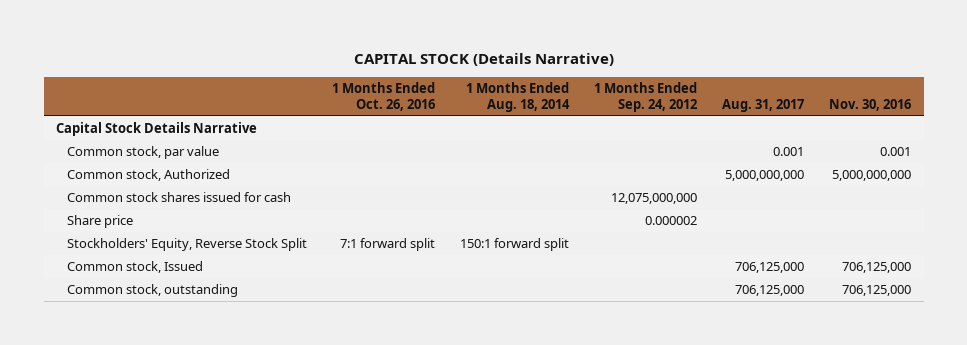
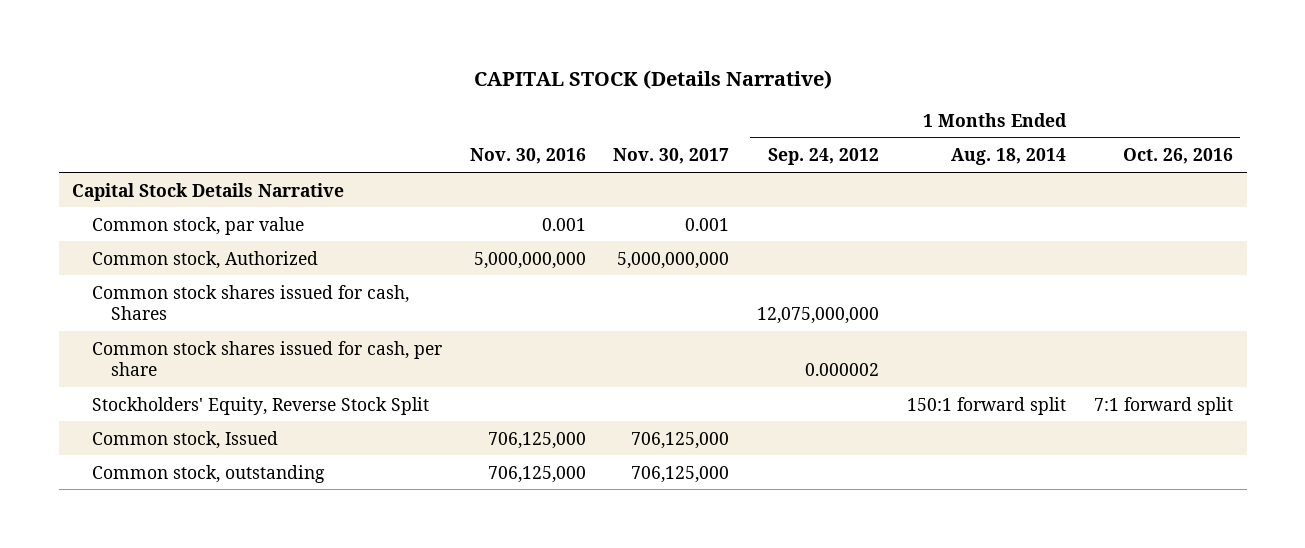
[722,98,805,112] Aug. 31, 2017 -> none
none -> [613,148,730,165] Nov. 30, 2017
[66,192,291,203] Common stock shares issued for cash -> [91,284,409,320] Common stock shares issued for cash, Shares
[66,215,133,229] Share price -> [91,340,442,376] Common stock shares issued for cash, per share

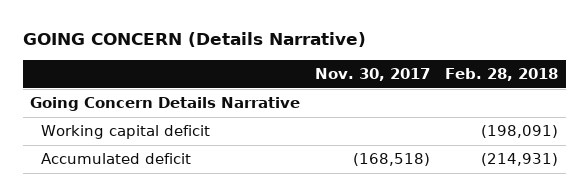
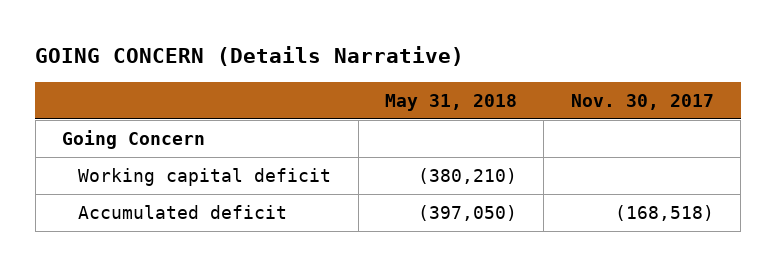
[445,67,559,81] Feb. 28, 2018 -> none
none -> [384,93,517,111] May 31, 2018
[30,97,301,112] Going Concern Details Narrative -> [62,130,206,150] Going Concern

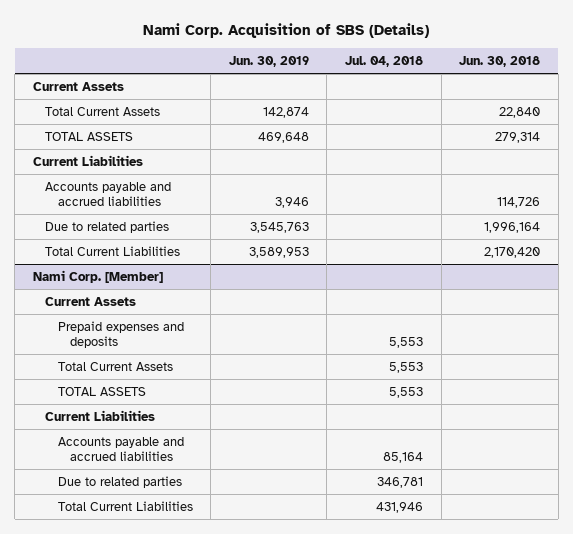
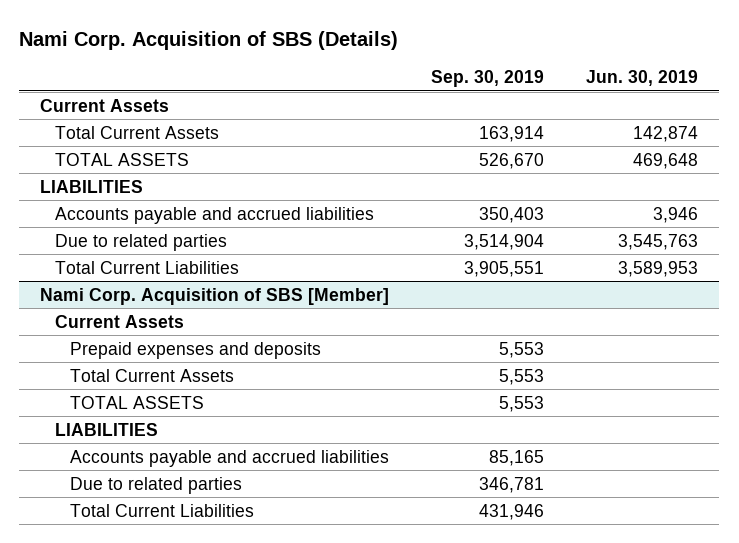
[345,56,424,68] Jul. 04, 2018 -> none
[459,56,541,68] Jun. 30, 2018 -> none
none -> [431,70,545,88] Sep. 30, 2019
[32,154,143,166] Current Liabilities -> [40,179,144,193] LIABILITIES
[32,269,163,283] Nami Corp. [Member] -> none
[45,296,137,306] Current Assets -> none
[57,320,184,349] Prepaid expenses and deposits -> none
[57,361,173,371] Total Current Assets -> none
[57,386,146,396] TOTAL ASSETS -> none
[45,409,156,421] Current Liabilities -> none
[57,436,184,462] Accounts payable and accrued liabilities -> none
[57,475,182,488] Due to related parties -> none
[57,500,193,511] Total Current Liabilities -> none
none -> [40,287,390,305] Nami Corp. Acquisition of SBS [Member]
none -> [55,314,185,328] Current Assets
none -> [69,341,321,359] Prepaid expenses and deposits
none -> [69,368,234,382] Total Current Assets
none -> [69,395,204,409] TOTAL ASSETS
none -> [55,422,159,436] LIABILITIES
none -> [69,449,389,467] Accounts payable and accrued liabilities
none -> [69,476,242,494] Due to related parties
none -> [69,503,254,517] Total Current Liabilities

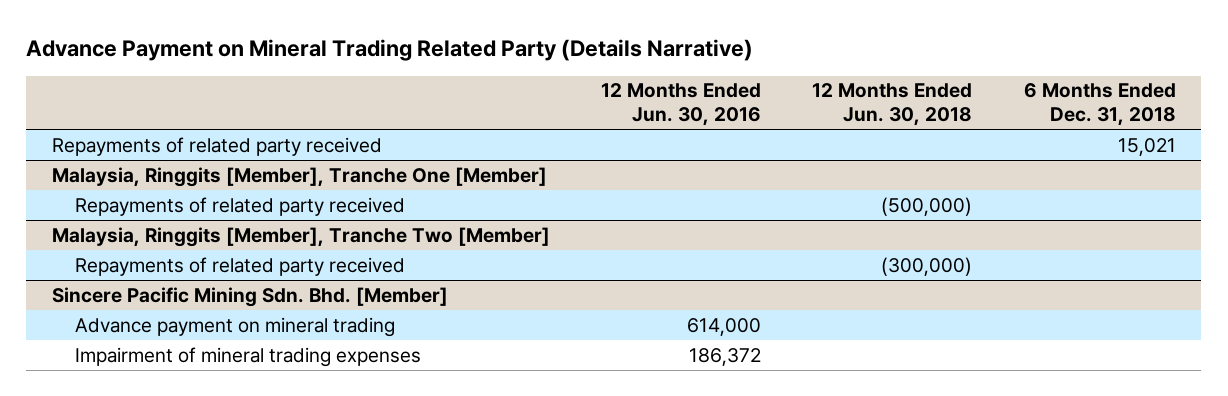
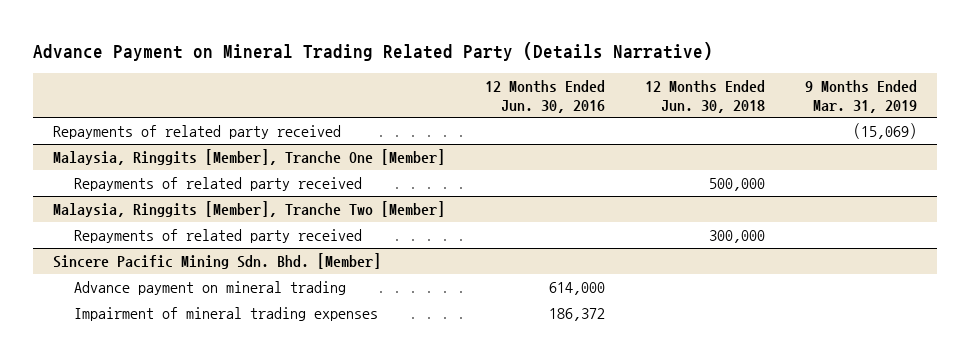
[1023,83,1176,127] 6 Months Ended Dec. 31, 2018 -> none
none -> [805,80,918,113] 9 Months Ended Mar. 31, 2019
[881,196,973,216] (500,000) -> [709,177,766,191] 500,000
[881,256,973,276] (300,000) -> [709,229,766,243] 300,000

